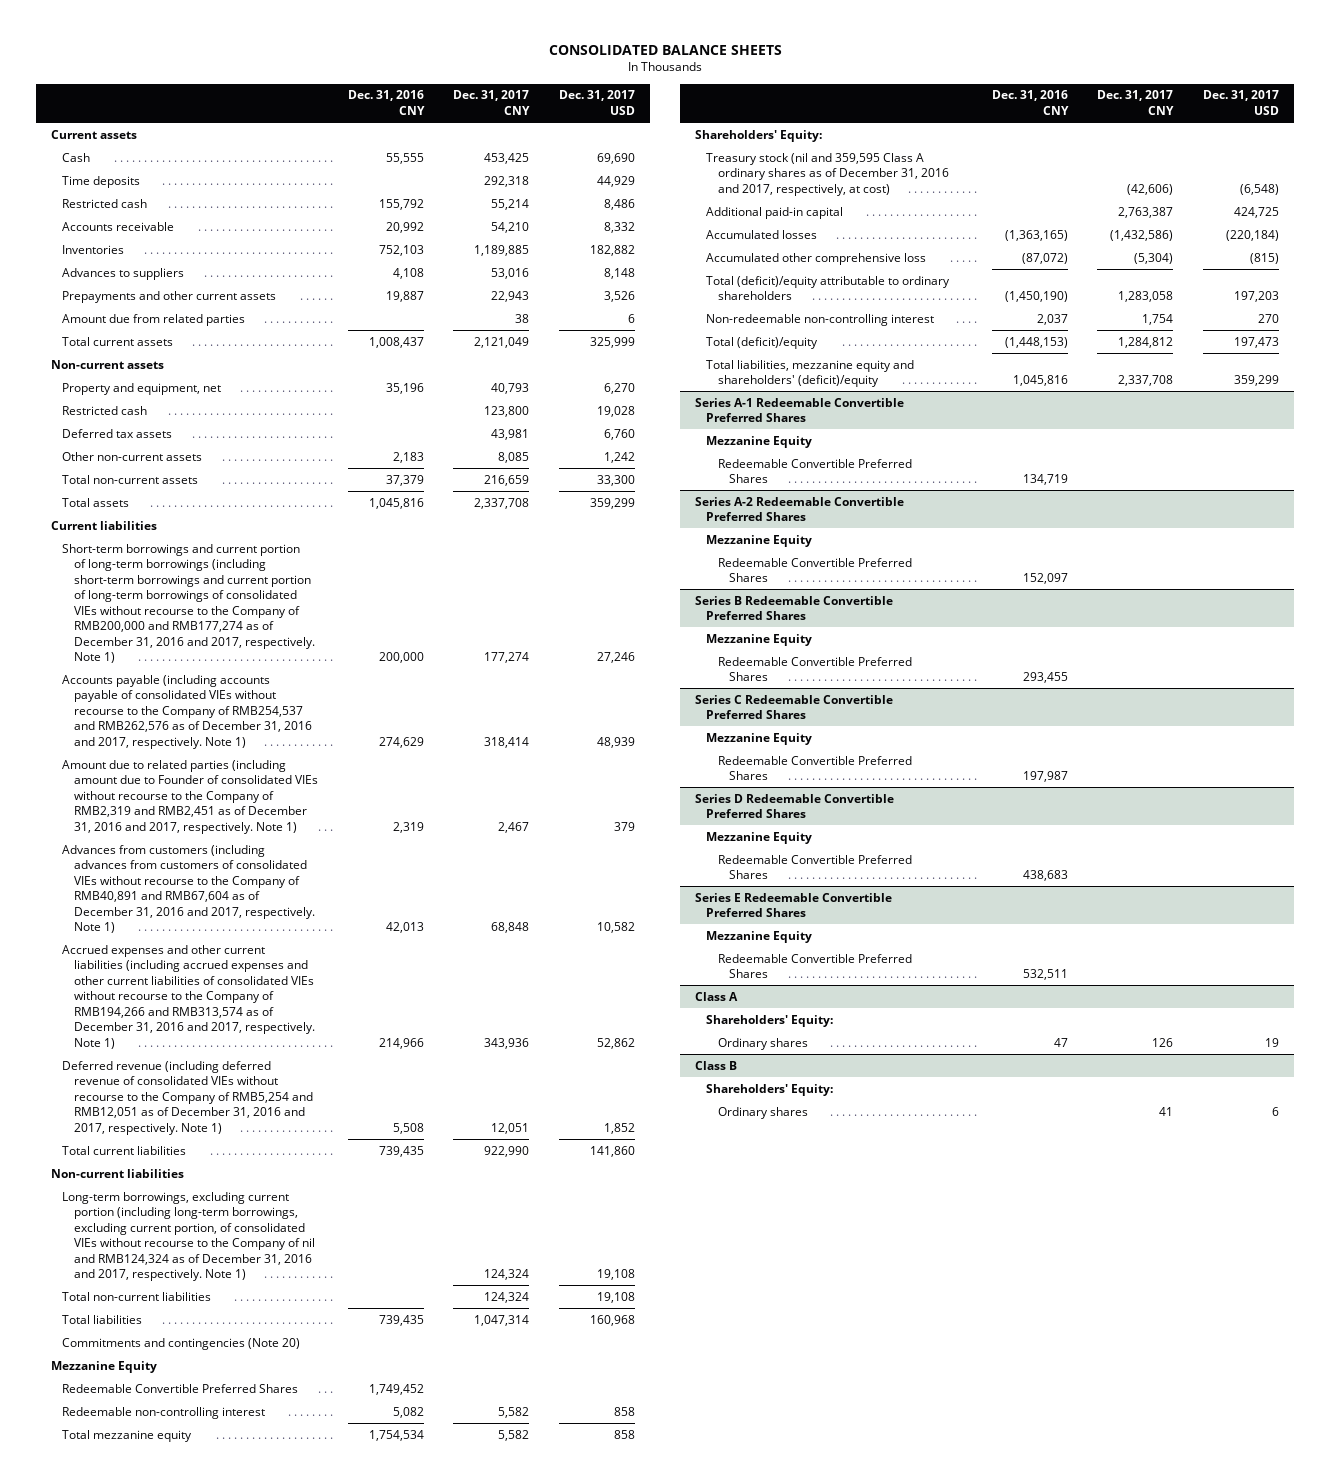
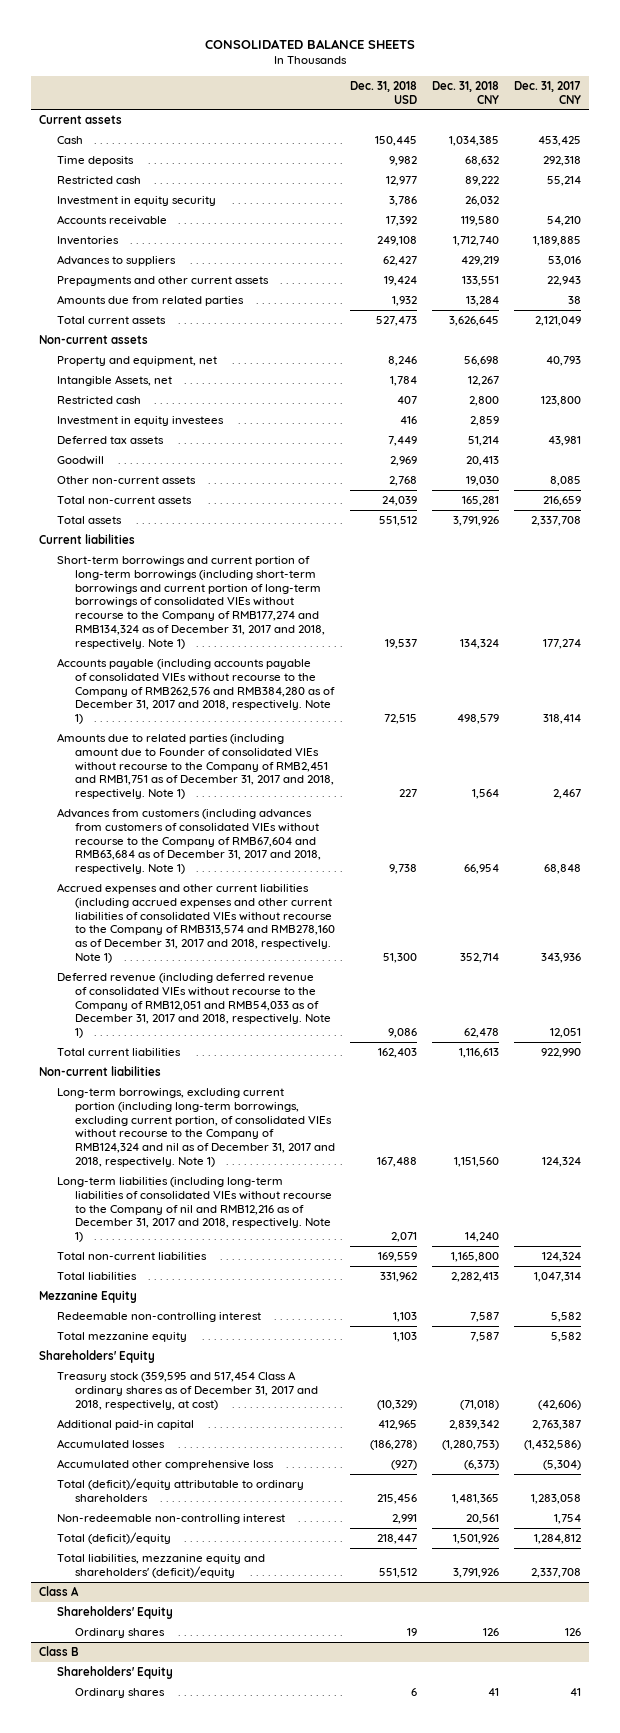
[347,90,425,115] Dec. 31, 2016 CNY -> none
[558,90,635,115] Dec. 31, 2017 USD -> none
none -> [350,80,418,104] Dec. 31, 2018 USD
none -> [432,80,500,104] Dec. 31, 2018 CNY
none -> [56,195,216,206] Investment in equity security
[62,313,246,326] Amount due from related parties -> [56,294,244,306] Amounts due from related parties
none -> [56,374,172,386] Intangible Assets, net
none -> [56,415,224,426] Investment in equity investees
none -> [56,455,104,465] Goodwill
[62,543,315,664] Short-term borrowings and current portion of long-term borrowings (including short-term borrowings and current portion of long-term borrowings of consolidated VIEs without recourse to the Company of RMB200,000 and RMB177,274 as of December 31, 2016 and 2017, respectively. Note 1) -> [56,555,326,650] Short-term borrowings and current portion of long-term borrowings (including short-term borrowings and current portion of long-term borrowings of consolidated VIEs without recourse to the Company of RMB177,274 and RMB134,324 as of December 31, 2017 and 2018, respectively. Note 1)
[62,674,312,749] Accounts payable (including accounts payable of consolidated VIEs without recourse to the Company of RMB254,537 and RMB262,576 as of December 31, 2016 and 2017, respectively. Note 1) -> [56,657,336,725] Accounts payable (including accounts payable of consolidated VIEs without recourse to the Company of RMB262,576 and RMB384,280 as of December 31, 2017 and 2018, respectively. Note 1)
[62,759,318,834] Amount due to related parties (including amount due to Founder of consolidated VIEs without recourse to the Company of RMB2,319 and RMB2,451 as of December 31, 2016 and 2017, respectively. Note 1) -> [56,732,335,800] Amounts due to related parties (including amount due to Founder of consolidated VIEs without recourse to the Company of RMB2,451 and RMB1,751 as of December 31, 2017 and 2018, respectively. Note 1)
[62,844,315,934] Advances from customers (including advances from customers of consolidated VIEs without recourse to the Company of RMB40,891 and RMB67,604 as of December 31, 2016 and 2017, respectively. Note 1) -> [56,807,322,875] Advances from customers (including advances from customers of consolidated VIEs without recourse to the Company of RMB67,604 and RMB63,684 as of December 31, 2017 and 2018, respectively. Note 1)
[62,944,315,1049] Accrued expenses and other current liabilities (including accrued expenses and other current liabilities of consolidated VIEs without recourse to the Company of RMB194,266 and RMB313,574 as of December 31, 2016 and 2017, respectively. Note 1) -> [56,882,336,964] Accrued expenses and other current liabilities (including accrued expenses and other current liabilities of consolidated VIEs without recourse to the Company of RMB313,574 and RMB278,160 as of December 31, 2017 and 2018, respectively. Note 1)
[62,1060,313,1135] Deferred revenue (including deferred revenue of consolidated VIEs without recourse to the Company of RMB5,254 and RMB12,051 as of December 31, 2016 and 2017, respectively. Note 1) -> [56,972,332,1039] Deferred revenue (including deferred revenue of consolidated VIEs without recourse to the Company of RMB12,051 and RMB54,033 as of December 31, 2017 and 2018, respectively. Note 1)
[62,1191,315,1282] Long-term borrowings, excluding current portion (including long-term borrowings, excluding current portion, of consolidated VIEs without recourse to the Company of nil and RMB124,324 as of December 31, 2016 and 2017, respectively. Note 1) -> [56,1087,336,1168] Long-term borrowings, excluding current portion (including long-term borrowings, excluding current portion, of consolidated VIEs without recourse to the Company of RMB124,324 and nil as of December 31, 2017 and 2018, respectively. Note 1)
none -> [56,1176,333,1243] Long-term liabilities (including long-term liabilities of consolidated VIEs without recourse to the Company of nil and RMB12,216 as of December 31, 2017 and 2018, respectively. Note 1)
[62,1337,301,1350] Commitments and contingencies (Note 20) -> none
[62,1383,299,1393] Redeemable Convertible Preferred Shares -> none
[694,129,822,142] Shareholders' Equity: -> [38,1349,155,1363] Shareholders' Equity
[706,152,949,196] Treasury stock (nil and 359,595 Class A ordinary shares as of December 31, 2016 and 2017, respectively, at cost) -> [56,1370,319,1410] Treasury stock (359,595 and 517,454 Class A ordinary shares as of December 31, 2017 and 2018, respectively, at cost)
[694,397,904,423] Series A-1 Redeemable Convertible Preferred Shares -> none
[706,435,813,448] Mezzanine Equity -> none
[717,458,912,484] Redeemable Convertible Preferred Shares -> none
[694,496,904,522] Series A-2 Redeemable Convertible Preferred Shares -> none
[706,534,813,547] Mezzanine Equity -> none
[717,557,912,583] Redeemable Convertible Preferred Shares -> none
[694,595,893,621] Series B Redeemable Convertible Preferred Shares -> none
[706,633,813,646] Mezzanine Equity -> none
[717,656,912,682] Redeemable Convertible Preferred Shares -> none
[694,694,893,720] Series C Redeemable Convertible Preferred Shares -> none
[706,732,813,745] Mezzanine Equity -> none
[717,755,912,781] Redeemable Convertible Preferred Shares -> none
[694,793,894,819] Series D Redeemable Convertible Preferred Shares -> none
[706,831,813,844] Mezzanine Equity -> none
[717,854,912,880] Redeemable Convertible Preferred Shares -> none
[694,892,892,918] Series E Redeemable Convertible Preferred Shares -> none
[706,930,813,943] Mezzanine Equity -> none
[717,953,912,979] Redeemable Convertible Preferred Shares -> none
[706,1014,834,1027] Shareholders' Equity: -> [56,1605,173,1619] Shareholders' Equity
[706,1083,834,1096] Shareholders' Equity: -> [56,1665,173,1679] Shareholders' Equity

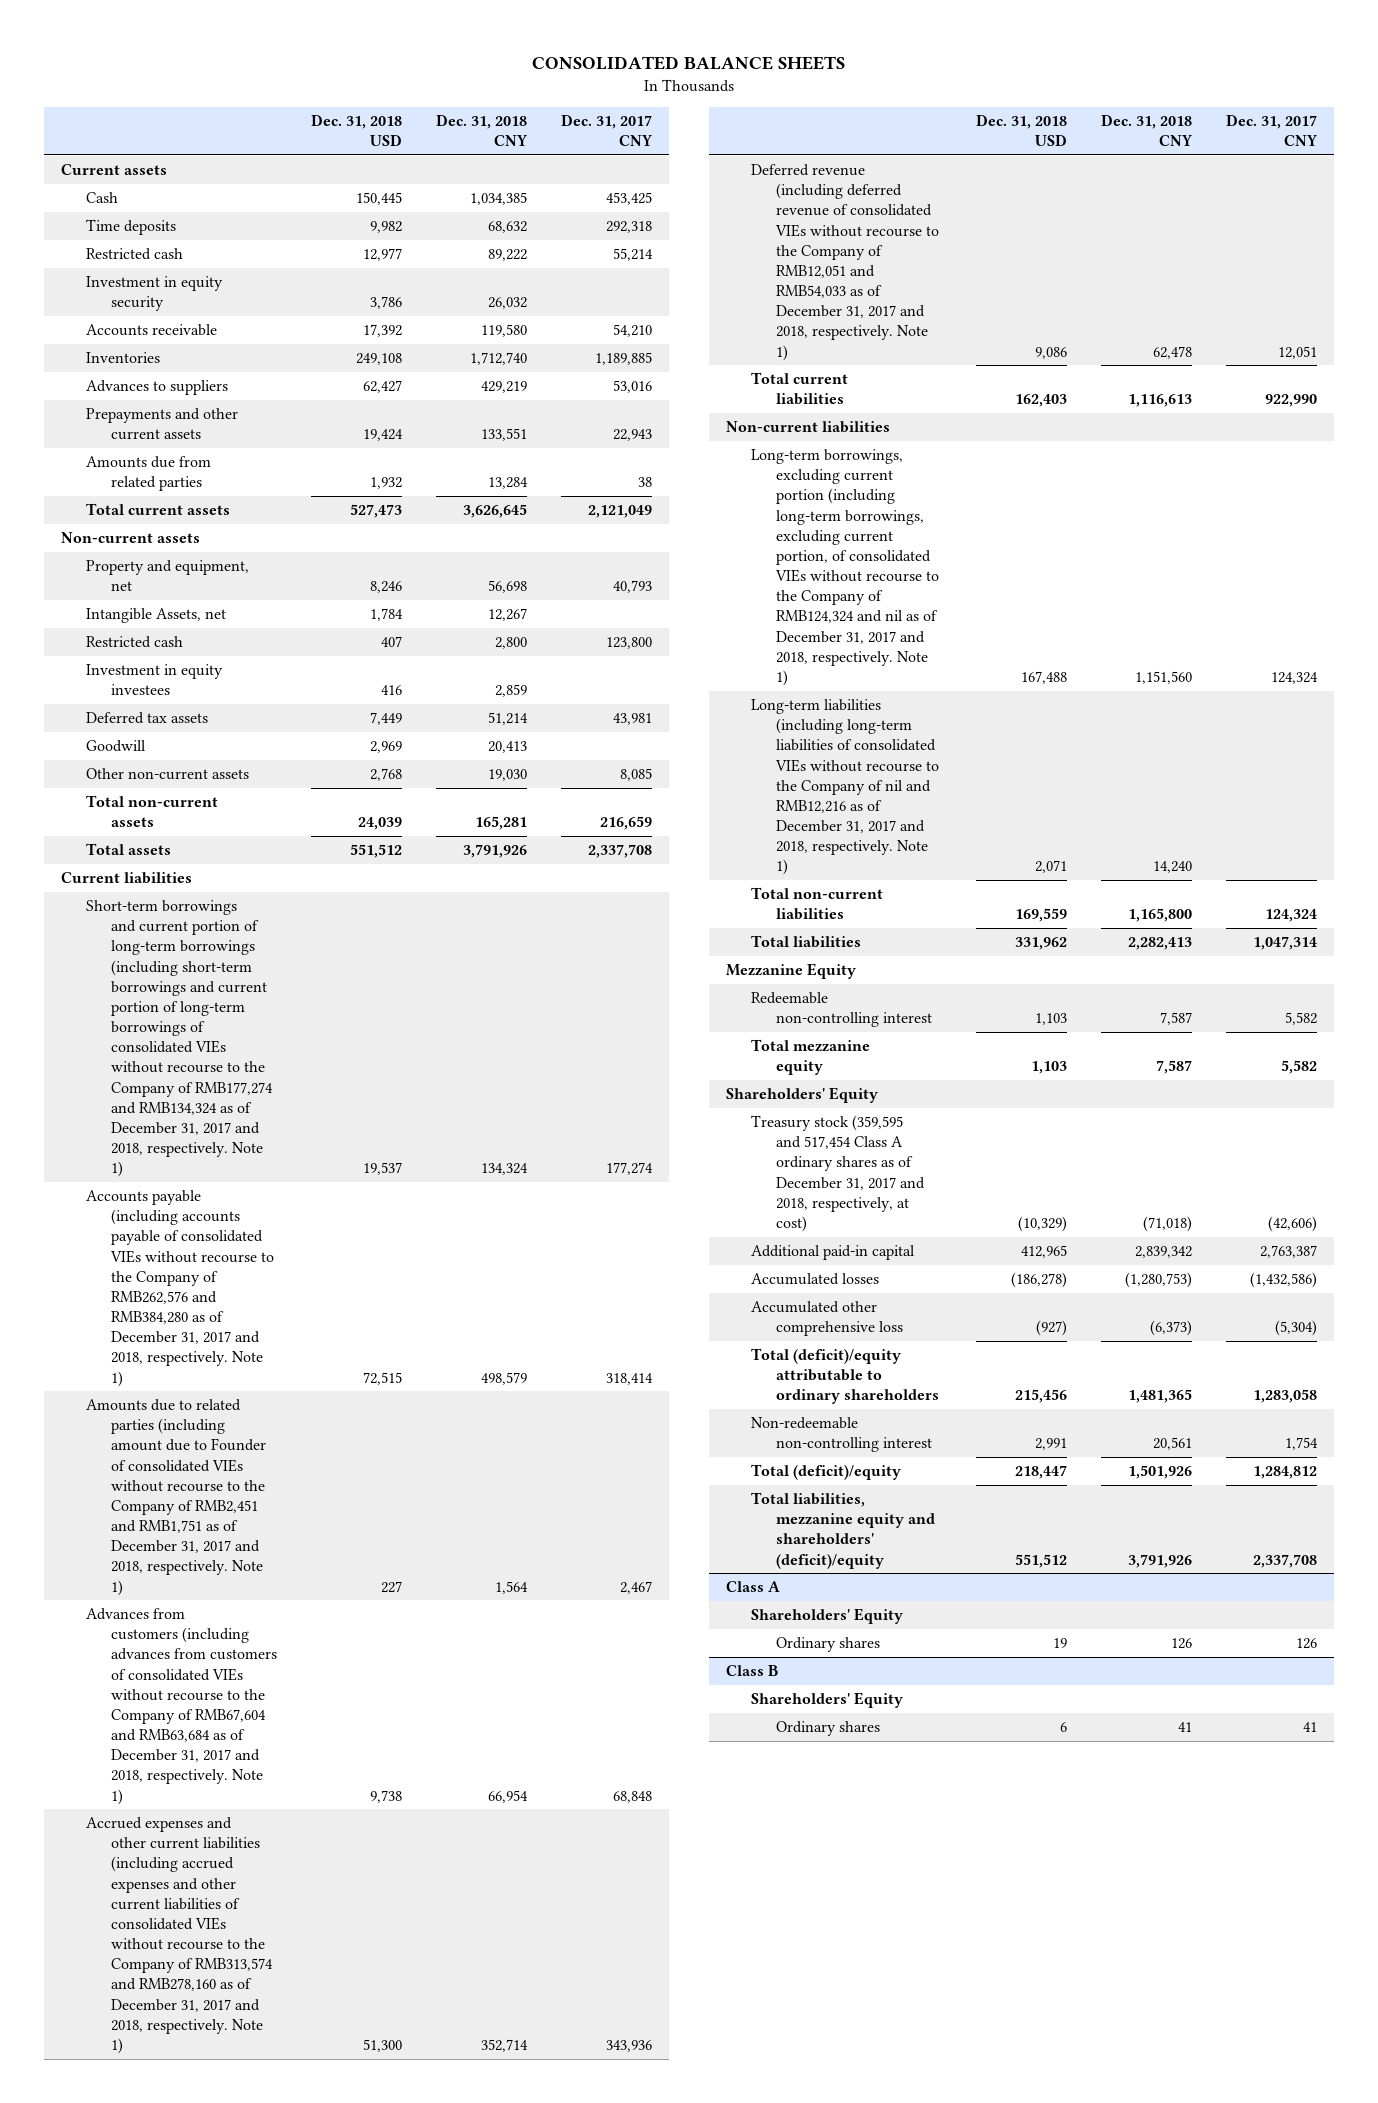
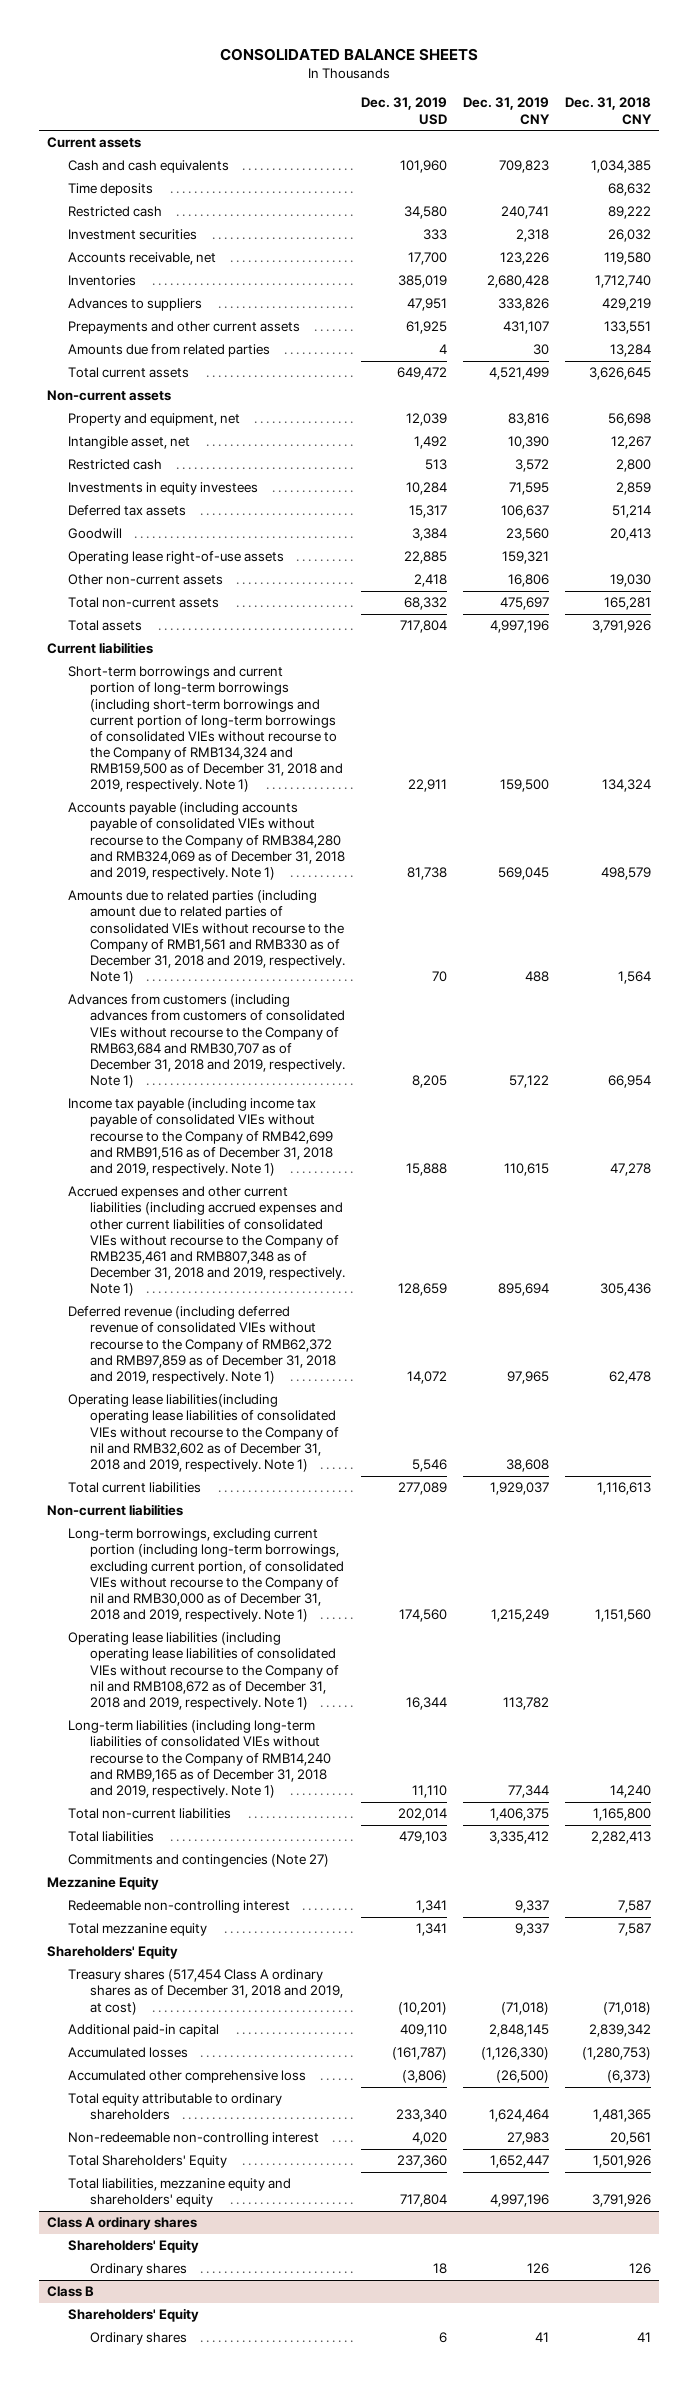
[310,113,402,147] Dec. 31, 2018 USD -> none
[560,113,652,147] Dec. 31, 2017 CNY -> none
none -> [360,97,447,125] Dec. 31, 2019 USD
none -> [463,97,551,125] Dec. 31, 2019 CNY
[85,192,118,204] Cash -> [68,160,230,174] Cash and cash equivalents
[85,276,223,312] Investment in equity security -> [68,229,198,241] Investment securities
[85,324,217,337] Accounts receivable -> [68,252,217,266] Accounts receivable, net
[85,608,226,624] Intangible Assets, net -> [68,436,191,450] Intangible asset, net
[85,664,223,696] Investment in equity investees -> [68,482,259,496] Investments in equity investees
none -> [68,551,285,565] Operating lease right-of-use assets
[85,900,273,1178] Short-term borrowings and current portion of long-term borrowings (including short-term borrowings and current portion of long-term borrowings of consolidated VIEs without recourse to the Company of RMB177,274 and RMB134,324 as of December 31, 2017 and 2018, respectively. Note 1) -> [68,666,343,793] Short-term borrowings and current portion of long-term borrowings (including short-term borrowings and current portion of long-term borrowings of consolidated VIEs without recourse to the Company of RMB134,324 and RMB159,500 as of December 31, 2018 and 2019, respectively. Note 1)
[85,1190,274,1387] Accounts payable (including accounts payable of consolidated VIEs without recourse to the Company of RMB262,576 and RMB384,280 as of December 31, 2017 and 2018, respectively. Note 1) -> [68,802,345,880] Accounts payable (including accounts payable of consolidated VIEs without recourse to the Company of RMB384,280 and RMB324,069 as of December 31, 2018 and 2019, respectively. Note 1)
[85,1399,266,1596] Amounts due to related parties (including amount due to Founder of consolidated VIEs without recourse to the Company of RMB2,451 and RMB1,751 as of December 31, 2017 and 2018, respectively. Note 1) -> [68,890,345,985] Amounts due to related parties (including amount due to related parties of consolidated VIEs without recourse to the Company of RMB1,561 and RMB330 as of December 31, 2018 and 2019, respectively. Note 1)
[85,1608,277,1805] Advances from customers (including advances from customers of consolidated VIEs without recourse to the Company of RMB67,604 and RMB63,684 as of December 31, 2017 and 2018, respectively. Note 1) -> [68,994,345,1089] Advances from customers (including advances from customers of consolidated VIEs without recourse to the Company of RMB63,684 and RMB30,707 as of December 31, 2018 and 2019, respectively. Note 1)
none -> [68,1098,333,1176] Income tax payable (including income tax payable of consolidated VIEs without recourse to the Company of RMB42,699 and RMB91,516 as of December 31, 2018 and 2019, respectively. Note 1)
[85,1817,273,2054] Accrued expenses and other current liabilities (including accrued expenses and other current liabilities of consolidated VIEs without recourse to the Company of RMB313,574 and RMB278,160 as of December 31, 2017 and 2018, respectively. Note 1) -> [68,1186,345,1297] Accrued expenses and other current liabilities (including accrued expenses and other current liabilities of consolidated VIEs without recourse to the Company of RMB235,461 and RMB807,348 as of December 31, 2018 and 2019, respectively. Note 1)
[480,2038,528,2052] 352,714 -> [600,1283,652,1297] 305,436
[751,164,939,361] Deferred revenue (including deferred revenue of consolidated VIEs without recourse to the Company of RMB12,051 and RMB54,033 as of December 31, 2017 and 2018, respectively. Note 1) -> [68,1306,336,1384] Deferred revenue (including deferred revenue of consolidated VIEs without recourse to the Company of RMB62,372 and RMB97,859 as of December 31, 2018 and 2019, respectively. Note 1)
none -> [68,1394,339,1472] Operating lease liabilities(including operating lease liabilities of consolidated VIEs without recourse to the Company of nil and RMB32,602 as of December 31, 2018 and 2019, respectively. Note 1)
[751,449,939,686] Long-term borrowings, excluding current portion (including long-term borrowings, excluding current portion, of consolidated VIEs without recourse to the Company of RMB124,324 and nil as of December 31, 2017 and 2018, respectively. Note 1) -> [68,1528,344,1623] Long-term borrowings, excluding current portion (including long-term borrowings, excluding current portion, of consolidated VIEs without recourse to the Company of nil and RMB30,000 as of December 31, 2018 and 2019, respectively. Note 1)
none -> [68,1632,339,1710] Operating lease liabilities (including operating lease liabilities of consolidated VIEs without recourse to the Company of nil and RMB108,672 as of December 31, 2018 and 2019, respectively. Note 1)
[751,699,939,876] Long-term liabilities (including long-term liabilities of consolidated VIEs without recourse to the Company of nil and RMB12,216 as of December 31, 2017 and 2018, respectively. Note 1) -> [68,1720,331,1798] Long-term liabilities (including long-term liabilities of consolidated VIEs without recourse to the Company of RMB14,240 and RMB9,165 as of December 31, 2018 and 2019, respectively. Note 1)
none -> [68,1854,330,1868] Commitments and contingencies (Note 27)
[751,1115,925,1232] Treasury stock (359,595 and 517,454 Class A ordinary shares as of December 31, 2017 and 2018, respectively, at cost) -> [68,1969,343,2015] Treasury shares (517,454 Class A ordinary shares as of December 31, 2018 and 2019, at cost)
[751,1348,939,1405] Total (deficit)/equity attributable to ordinary shareholders -> [68,2093,283,2121] Total equity attributable to ordinary shareholders
[751,1464,902,1481] Total (deficit)/equity -> [68,2155,228,2169] Total Shareholders' Equity
[751,1492,935,1569] Total liabilities, mezzanine equity and shareholders' (deficit)/equity -> [68,2178,292,2208] Total liabilities, mezzanine equity and shareholders' equity
[726,1581,781,1593] Class A -> [46,2216,197,2231] Class A ordinary shares

